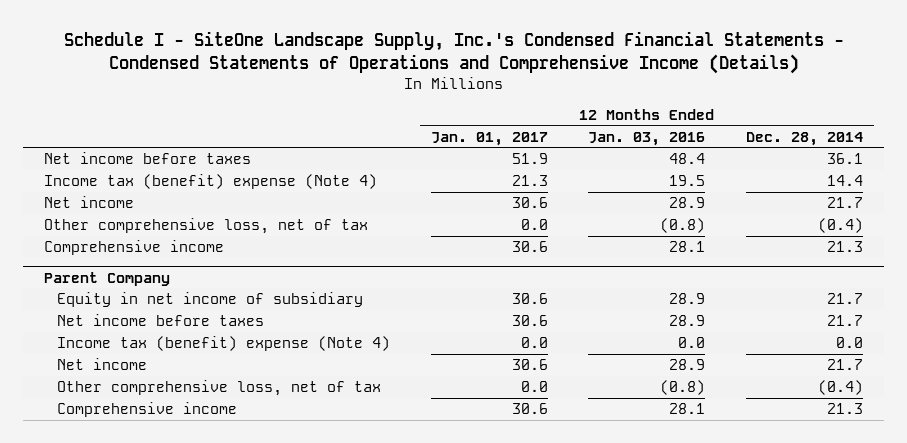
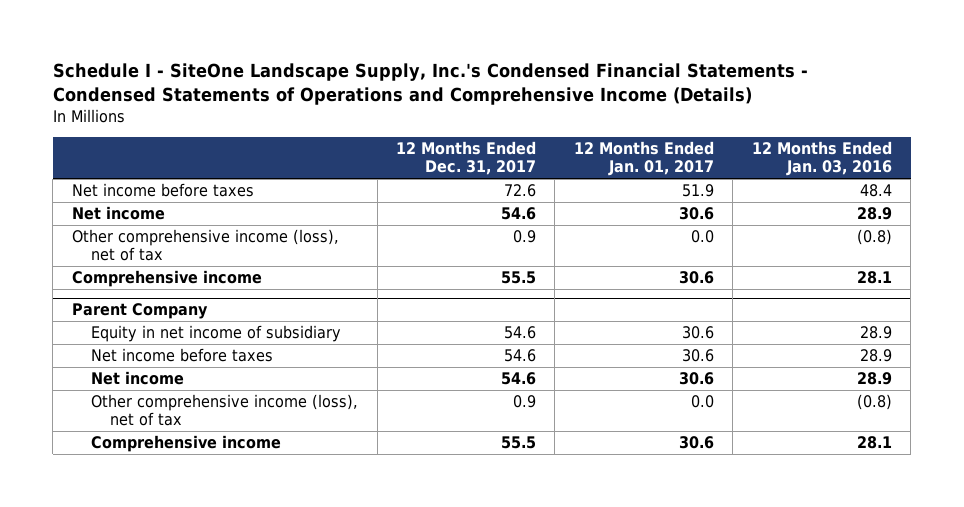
[746,131,864,146] Dec. 28, 2014 -> none
none -> [395,140,536,176] 12 Months Ended Dec. 31, 2017
[43,173,377,189] Income tax (benefit) expense (Note 4) -> none
[43,217,368,234] Other comprehensive loss, net of tax -> [71,228,339,262] Other comprehensive income (loss), net of tax
[56,335,390,351] Income tax (benefit) expense (Note 4) -> none
[56,379,381,396] Other comprehensive loss, net of tax -> [91,393,359,427] Other comprehensive income (loss), net of tax

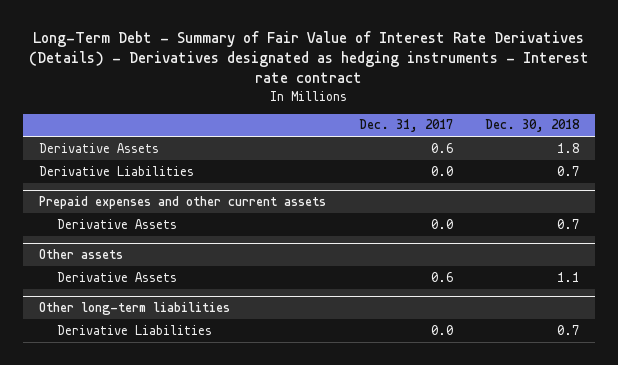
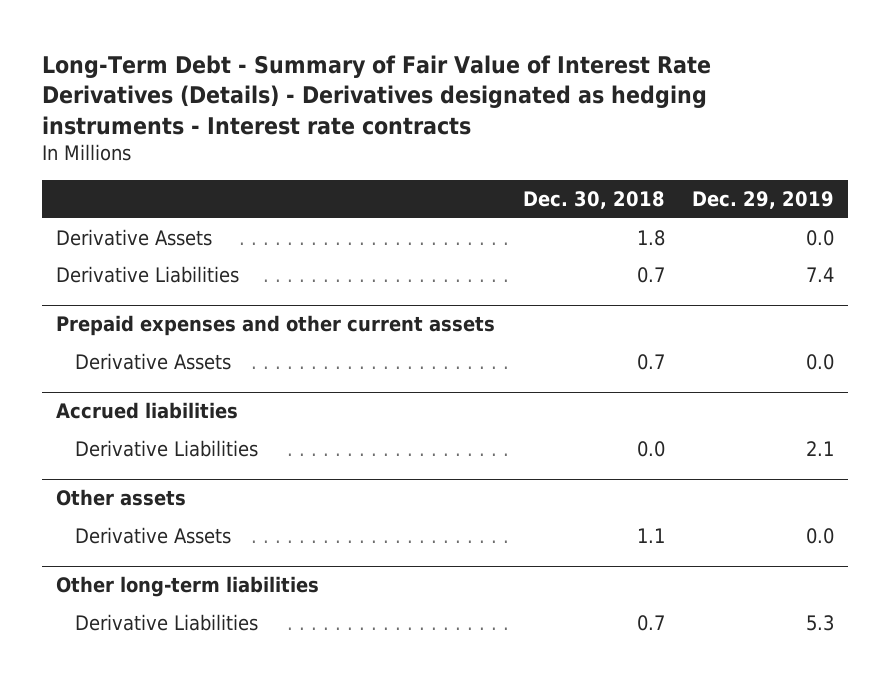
[29,31,590,84] Long-Term Debt - Summary of Fair Value of Interest Rate Derivatives (Details) - Derivatives designated as hedging instruments - Interest rate contract -> [42,54,712,135] Long-Term Debt - Summary of Fair Value of Interest Rate Derivatives (Details) - Derivatives designated as hedging instruments - Interest rate contracts
[358,119,453,133] Dec. 31, 2017 -> none
none -> [692,190,835,209] Dec. 29, 2019
none -> [56,402,239,420] Accrued liabilities
none -> [74,439,258,457] Derivative Liabilities

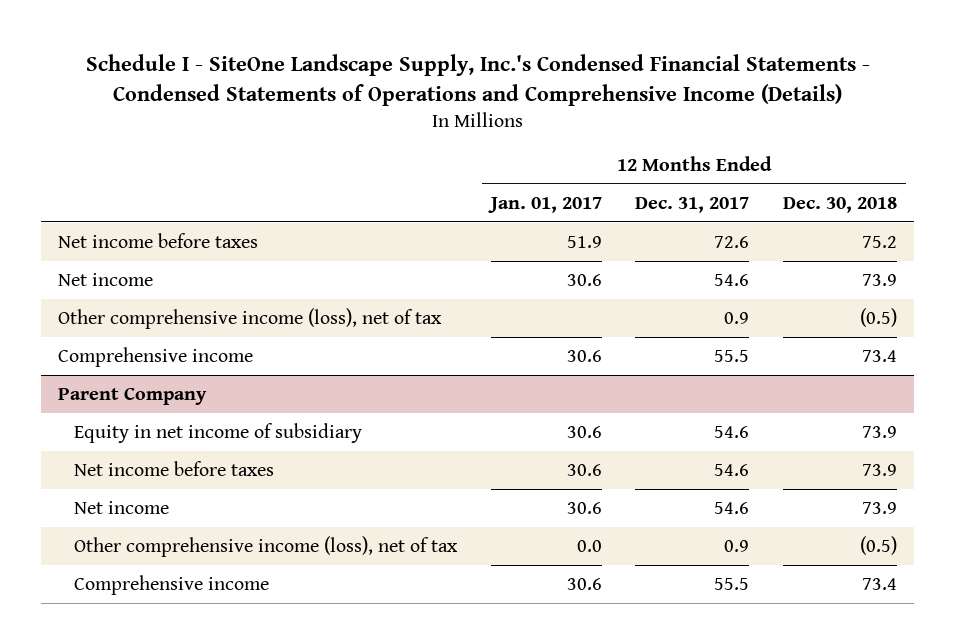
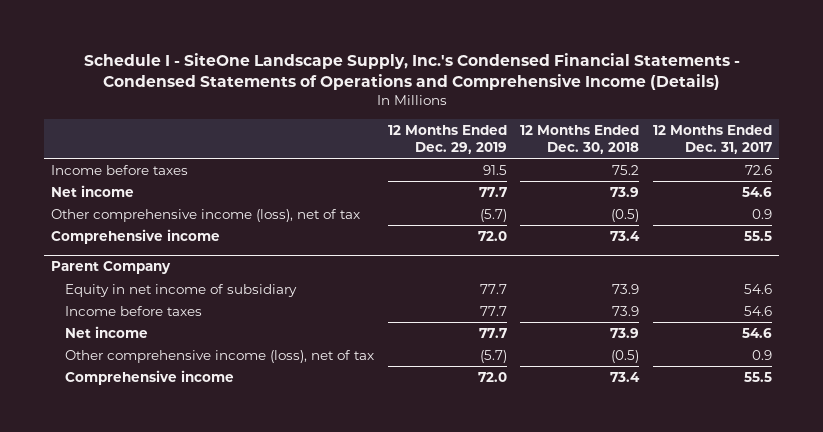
[487,196,602,213] Jan. 01, 2017 -> none
none -> [387,124,507,154] 12 Months Ended Dec. 29, 2019
[57,232,258,248] Net income before taxes -> [51,164,189,175] Income before taxes
[73,460,274,476] Net income before taxes -> [64,305,202,316] Income before taxes

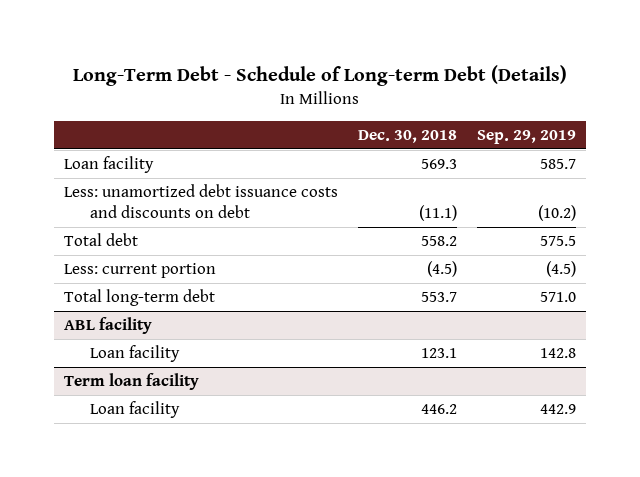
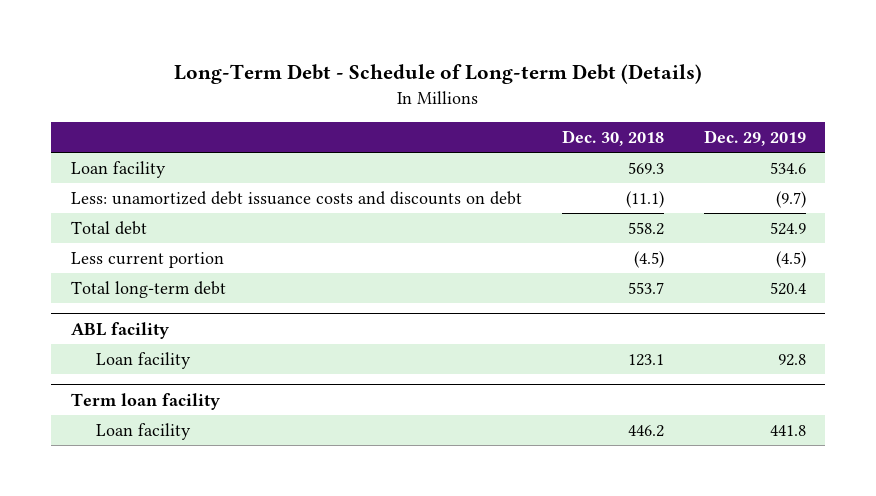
[476,130,576,145] Sep. 29, 2019 -> none
none -> [703,130,806,147] Dec. 29, 2019
[64,263,217,279] Less: current portion -> [70,251,224,268] Less current portion

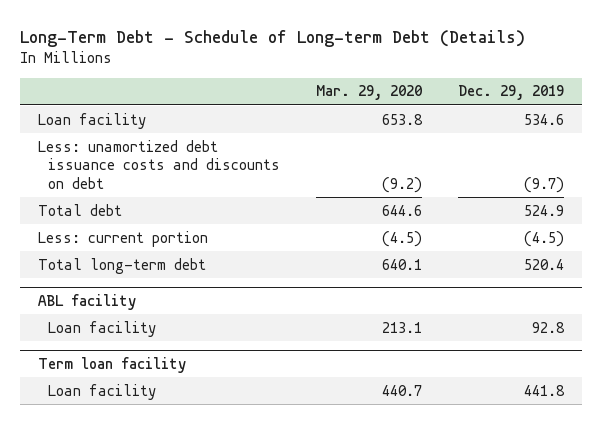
[561,130,664,147] Dec. 30, 2018 -> none
none -> [315,85,422,101] Mar. 29, 2020
[70,251,224,268] Less current portion -> [37,230,208,247] Less: current portion

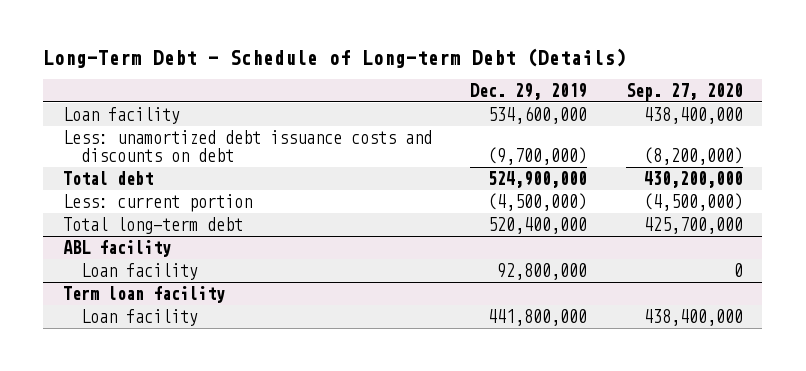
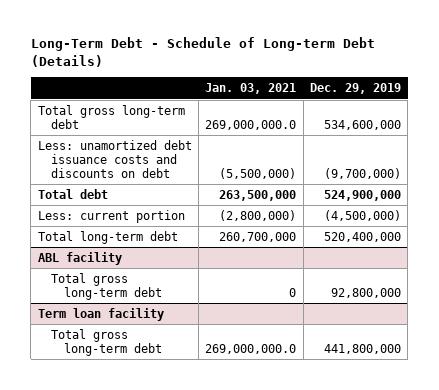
[625,82,743,101] Sep. 27, 2020 -> none
none -> [205,83,297,95] Jan. 03, 2021
[62,106,180,124] Loan facility -> [37,104,185,129] Total gross long-term debt
[80,262,198,280] Loan facility -> [50,272,163,300] Total gross long-term debt
[80,308,198,326] Loan facility -> [50,328,163,356] Total gross long-term debt

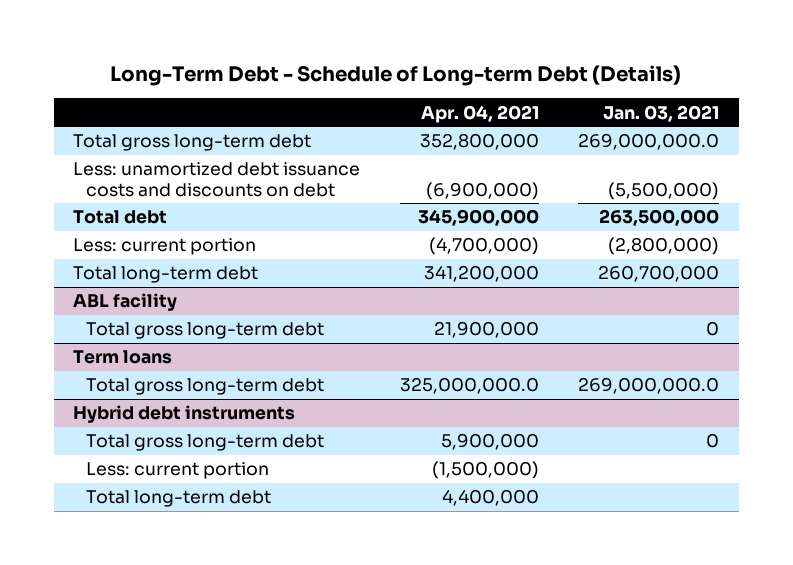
[310,83,402,95] Dec. 29, 2019 -> none
none -> [420,104,539,123] Apr. 04, 2021
[37,307,164,321] Term loan facility -> [73,350,173,365] Term loans
none -> [73,405,296,424] Hybrid debt instruments
none -> [86,434,325,452] Total gross long-term debt
none -> [86,462,270,480] Less: current portion
none -> [86,490,272,508] Total long-term debt

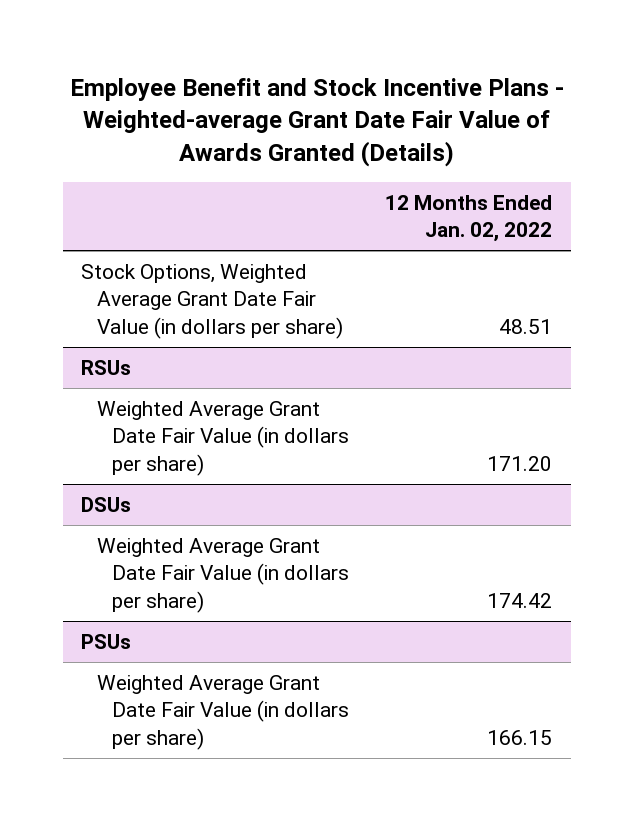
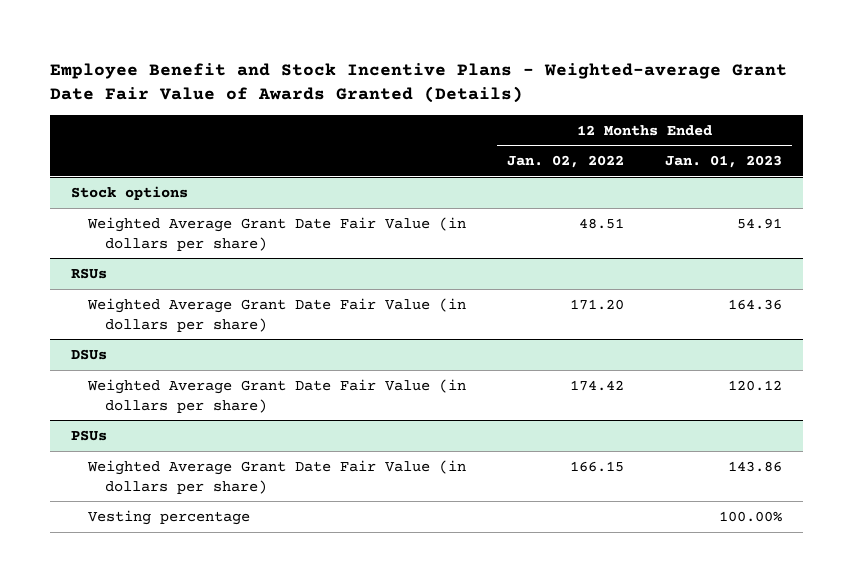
none -> [665,155,783,169] Jan. 01, 2023
none -> [71,185,189,200] Stock options
[81,264,343,339] Stock Options, Weighted Average Grant Date Fair Value (in dollars per share) -> [86,216,466,251] Weighted Average Grant Date Fair Value (in dollars per share)
none -> [87,509,250,525] Vesting percentage

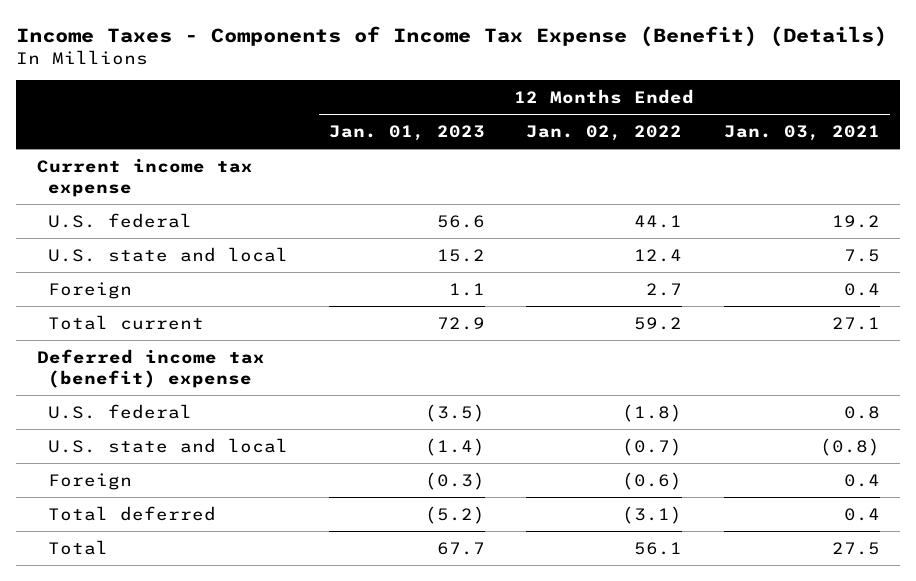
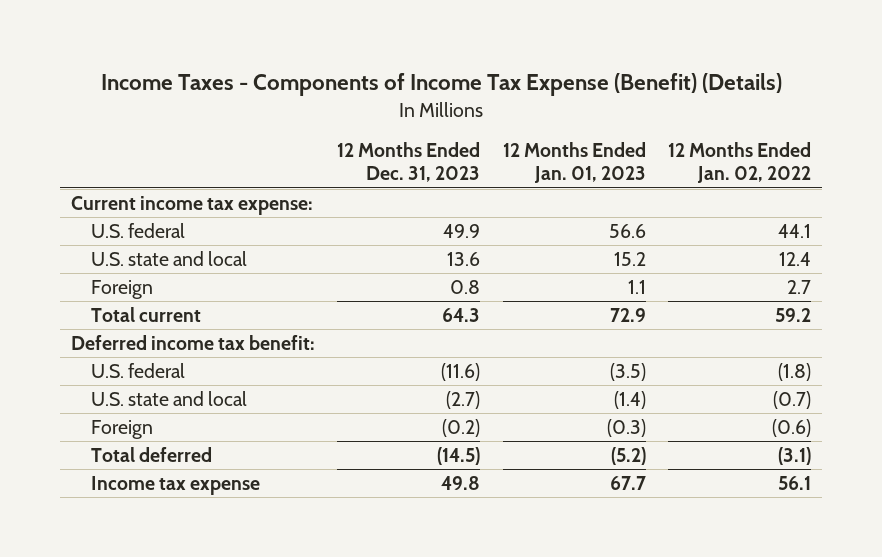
[723,124,880,141] Jan. 03, 2021 -> none
none -> [337,142,481,183] 12 Months Ended Dec. 31, 2023
[36,157,253,197] Current income tax expense -> [70,195,313,215] Current income tax expense:
[36,348,265,388] Deferred income tax (benefit) expense -> [70,334,315,350] Deferred income tax benefit:
[48,539,109,555] Total -> [90,475,260,495] Income tax expense

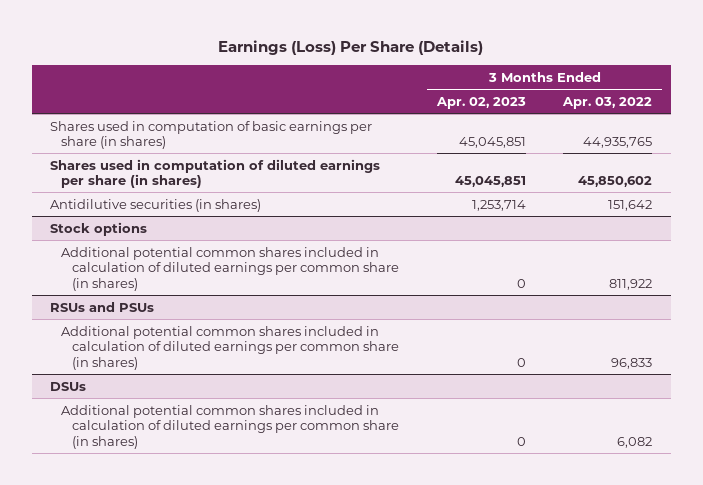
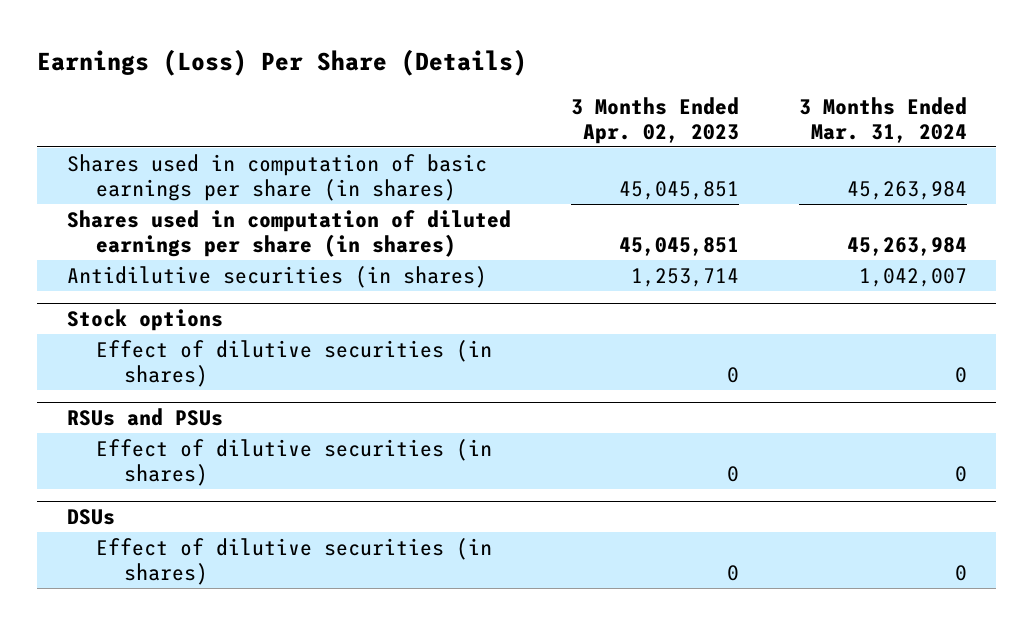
[562,96,653,109] Apr. 03, 2022 -> none
none -> [798,97,967,144] 3 Months Ended Mar. 31, 2024
[61,246,400,291] Additional potential common shares included in calculation of diluted earnings per common share (in shares) -> [95,339,492,387] Effect of dilutive securities (in shares)
[61,325,400,370] Additional potential common shares included in calculation of diluted earnings per common share (in shares) -> [95,438,492,486] Effect of dilutive securities (in shares)
[61,404,400,449] Additional potential common shares included in calculation of diluted earnings per common share (in shares) -> [95,537,492,585] Effect of dilutive securities (in shares)

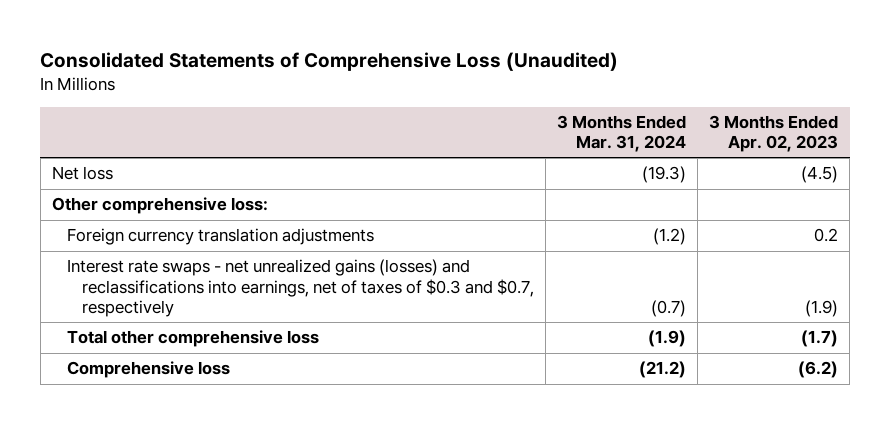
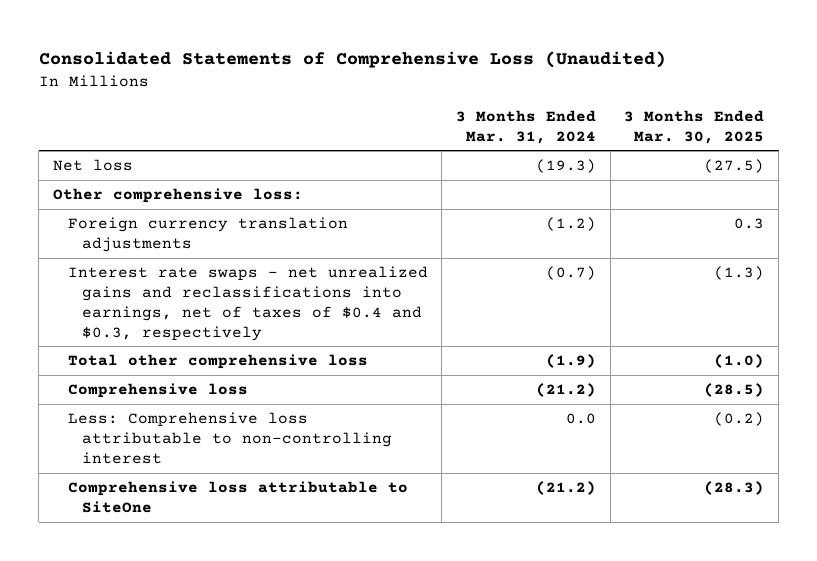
[709,114,839,153] 3 Months Ended Apr. 02, 2023 -> none
none -> [624,109,765,144] 3 Months Ended Mar. 30, 2025
[66,259,534,317] Interest rate swaps - net unrealized gains (losses) and reclassifications into earnings, net of taxes of $0.3 and $0.7, respectively -> [67,266,428,341] Interest rate swaps - net unrealized gains and reclassifications into earnings, net of taxes of $0.4 and $0.3, respectively
none -> [67,412,393,464] Less: Comprehensive loss attributable to non-controlling interest
none -> [67,481,408,513] Comprehensive loss attributable to SiteOne

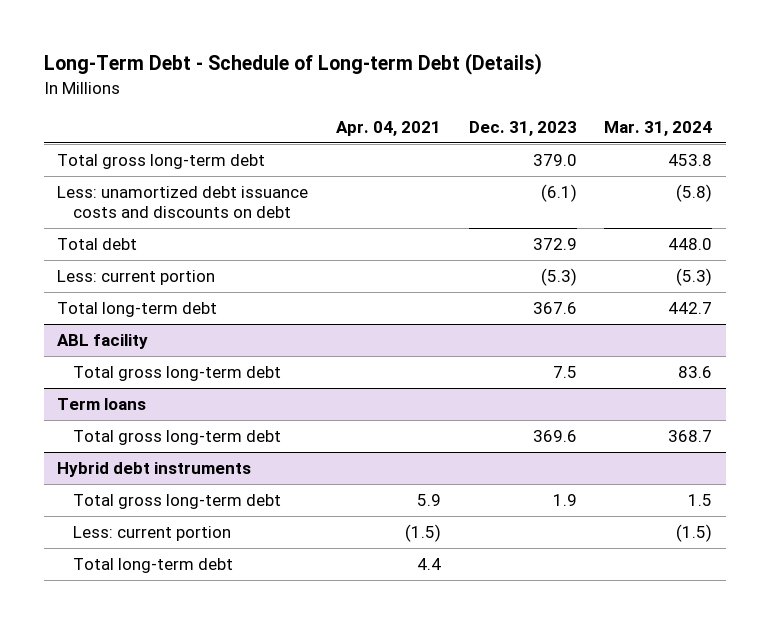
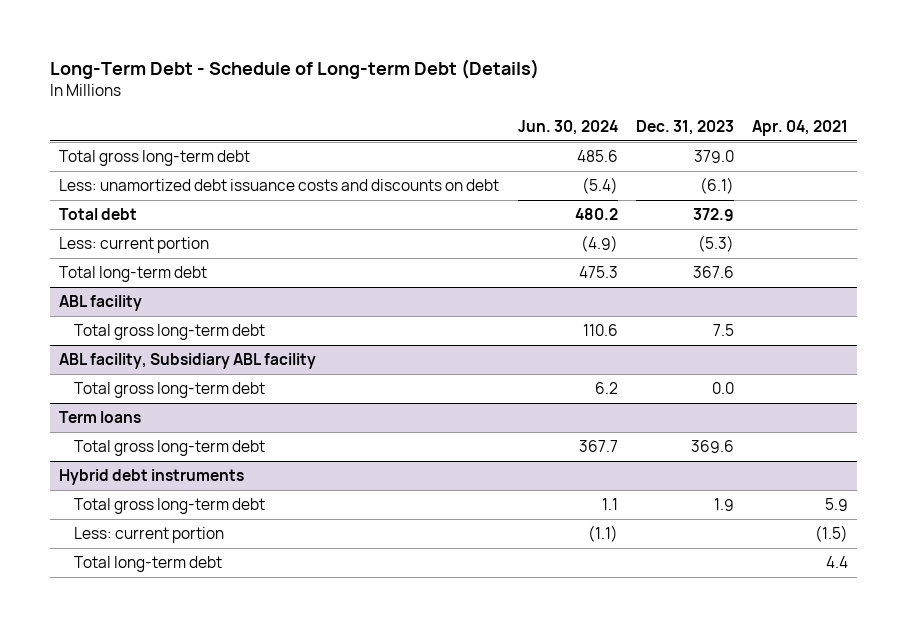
[604,120,713,136] Mar. 31, 2024 -> none
none -> [517,119,618,135] Jun. 30, 2024
none -> [59,353,317,370] ABL facility, Subsidiary ABL facility
none -> [74,382,266,399] Total gross long-term debt

